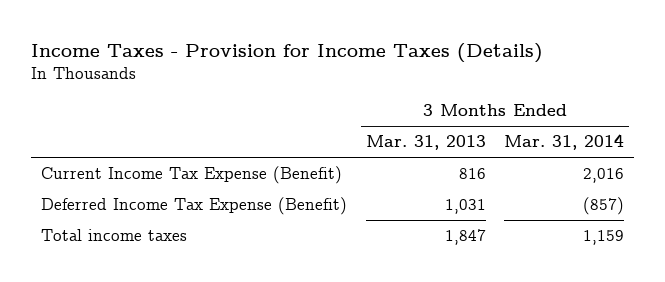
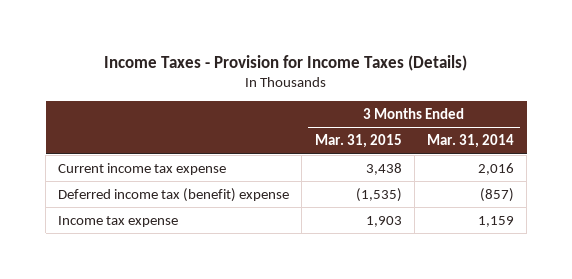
[365,135,486,151] Mar. 31, 2013 -> none
none -> [314,134,402,149] Mar. 31, 2015
[40,166,342,185] Current Income Tax Expense (Benefit) -> [58,162,227,175] Current income tax expense
[40,197,347,216] Deferred Income Tax Expense (Benefit) -> [58,187,290,202] Deferred income tax (benefit) expense
[40,229,187,242] Total income taxes -> [58,215,179,227] Income tax expense

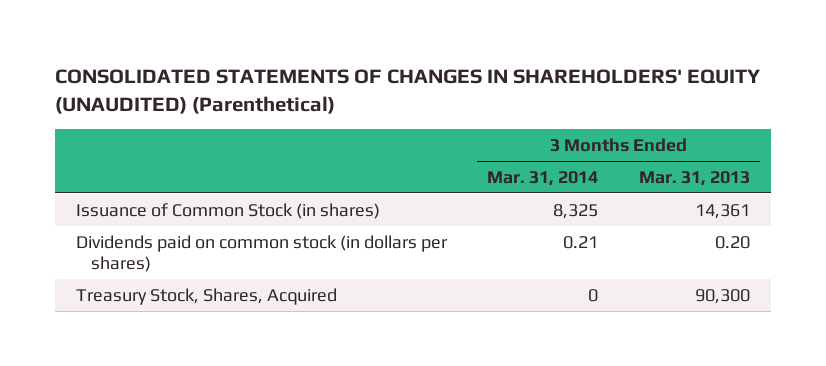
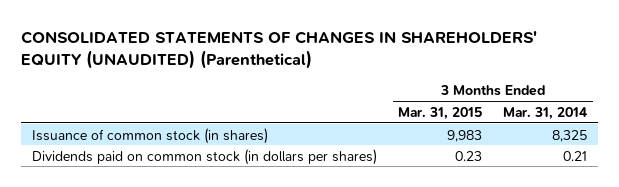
[639,170,751,186] Mar. 31, 2013 -> none
none -> [398,106,483,120] Mar. 31, 2015
[75,202,380,219] Issuance of Common Stock (in shares) -> [31,127,268,144] Issuance of common stock (in shares)
[75,287,337,305] Treasury Stock, Shares, Acquired -> none

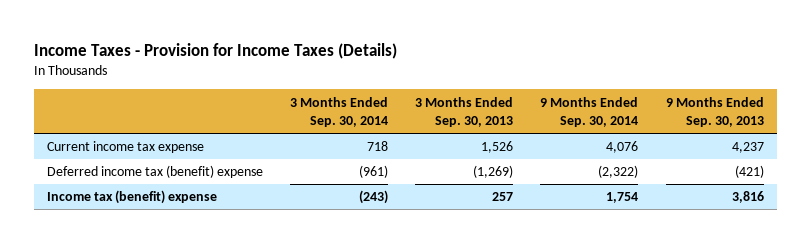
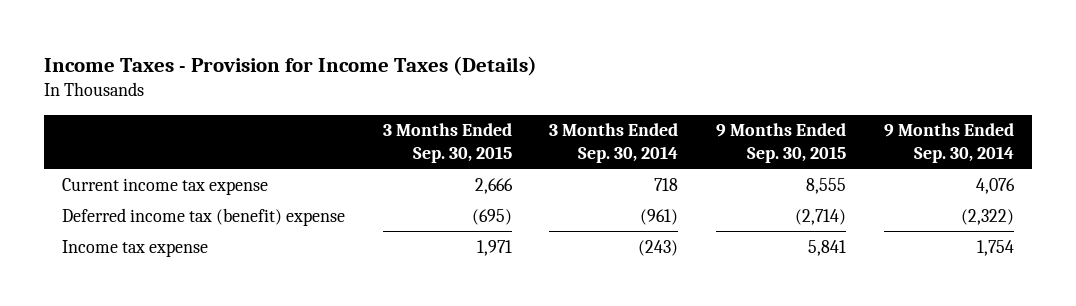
[415,96,514,128] 3 Months Ended Sep. 30, 2013 -> none
[665,96,764,128] 9 Months Ended Sep. 30, 2013 -> none
none -> [382,123,512,164] 3 Months Ended Sep. 30, 2015
none -> [716,123,847,164] 9 Months Ended Sep. 30, 2015
[47,190,218,205] Income tax (benefit) expense -> [62,239,209,257] Income tax expense

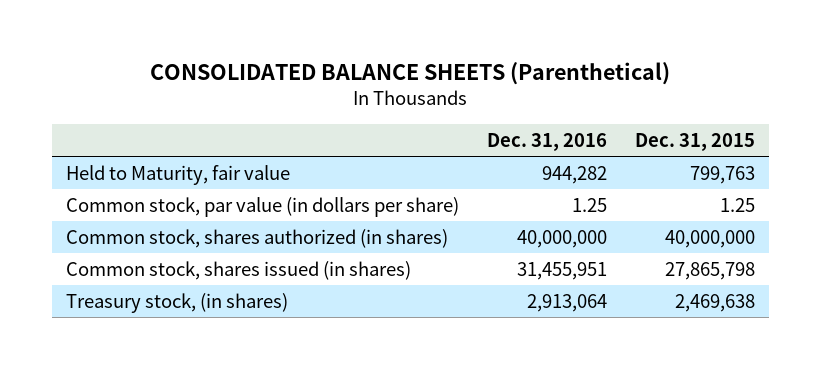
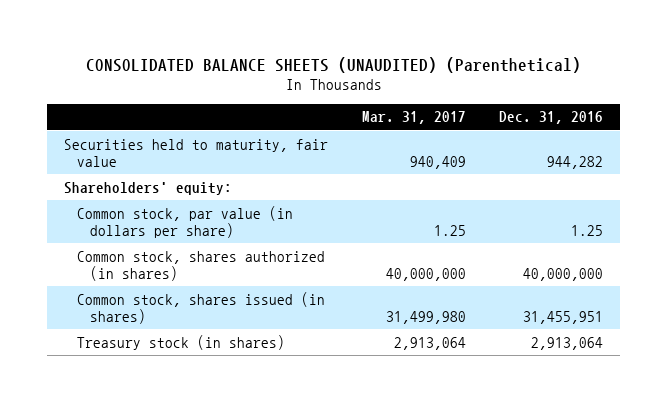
[150,62,671,86] CONSOLIDATED BALANCE SHEETS (Parenthetical) -> [85,56,581,73] CONSOLIDATED BALANCE SHEETS (UNAUDITED) (Parenthetical)
[635,132,756,151] Dec. 31, 2015 -> none
none -> [361,111,466,125] Mar. 31, 2017
[65,164,290,185] Held to Maturity, fair value -> [63,138,328,167] Securities held to maturity, fair value
none -> [63,181,232,195] Shareholders' equity:
[65,292,288,313] Treasury stock, (in shares) -> [77,334,286,350] Treasury stock (in shares)

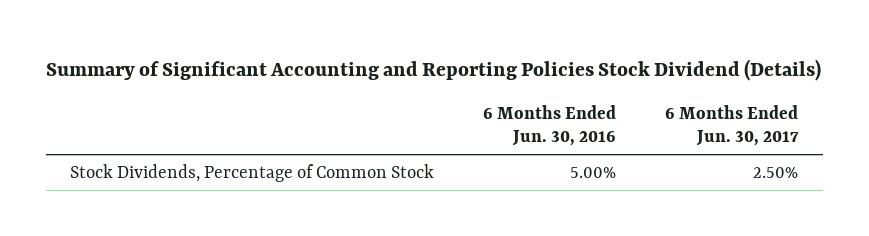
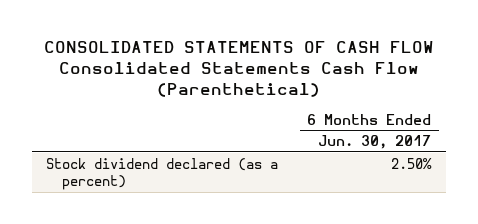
[45,59,821,82] Summary of Significant Accounting and Reporting Policies Stock Dividend (Details) -> [43,41,434,98] CONSOLIDATED STATEMENTS OF CASH FLOW Consolidated Statements Cash Flow (Parenthetical)
[483,104,617,147] 6 Months Ended Jun. 30, 2016 -> none
[70,163,435,182] Stock Dividends, Percentage of Common Stock -> [46,157,279,191] Stock dividend declared (as a percent)

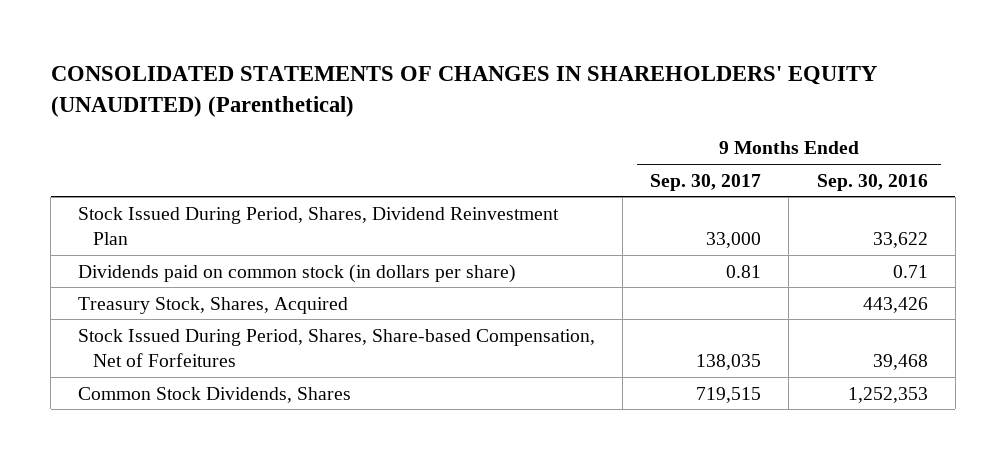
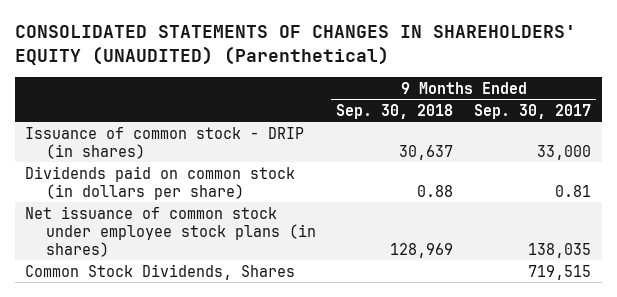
[816,173,928,191] Sep. 30, 2016 -> none
none -> [336,103,454,119] Sep. 30, 2018
[78,206,560,245] Stock Issued During Period, Shares, Dividend Reinvestment Plan -> [25,126,305,159] Issuance of common stock - DRIP (in shares)
[78,296,349,314] Treasury Stock, Shares, Acquired -> none
[78,328,596,367] Stock Issued During Period, Shares, Share-based Compensation, Net of Forfeitures -> [25,205,316,257] Net issuance of common stock under employee stock plans (in shares)

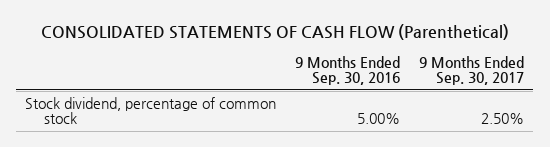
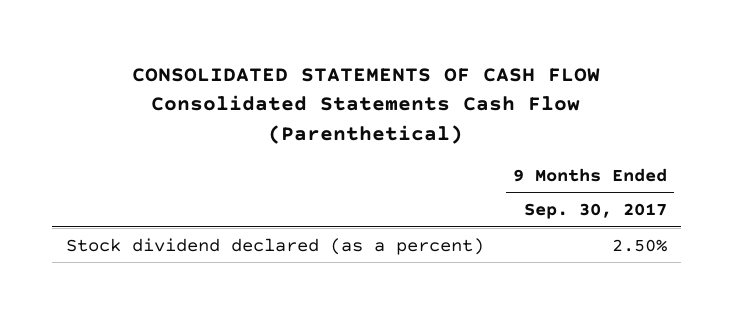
[40,23,509,40] CONSOLIDATED STATEMENTS OF CASH FLOW (Parenthetical) -> [132,68,601,144] CONSOLIDATED STATEMENTS OF CASH FLOW Consolidated Statements Cash Flow (Parenthetical)
[295,55,401,86] 9 Months Ended Sep. 30, 2016 -> none
[25,96,277,125] Stock dividend, percentage of common stock -> [66,237,485,255] Stock dividend declared (as a percent)

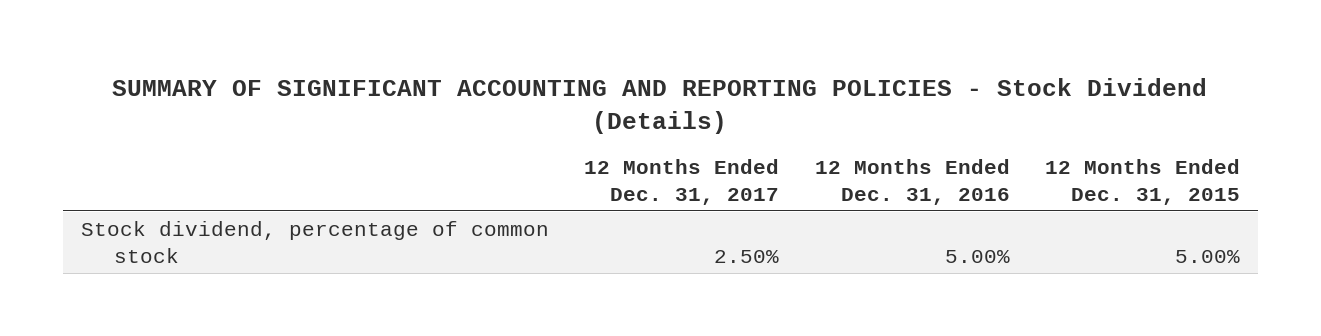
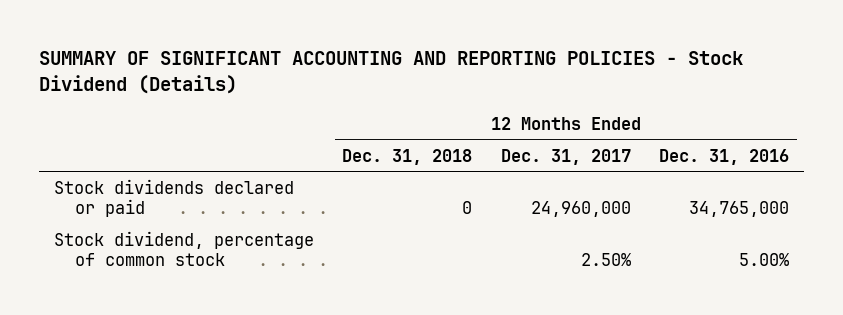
[1045,159,1241,205] 12 Months Ended Dec. 31, 2015 -> none
none -> [342,148,473,165] Dec. 31, 2018
none -> [53,179,294,218] Stock dividends declared or paid

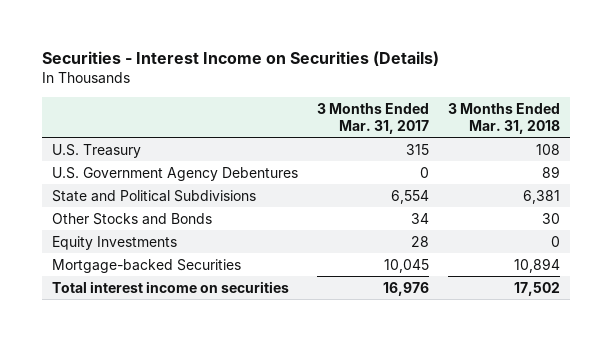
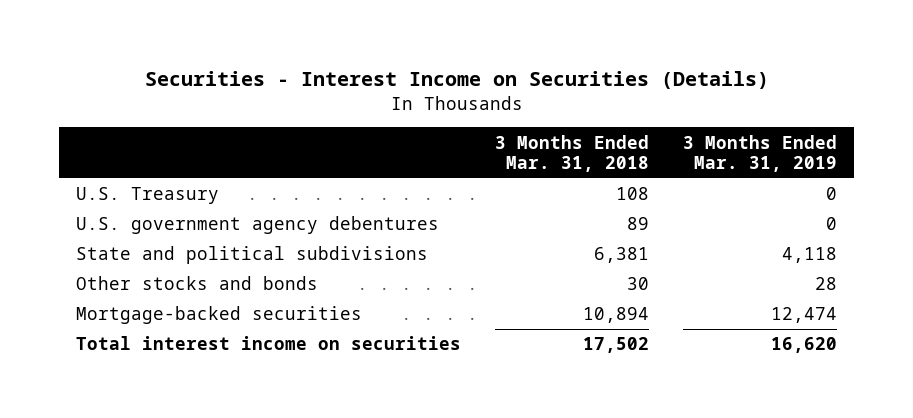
[317,102,430,134] 3 Months Ended Mar. 31, 2017 -> none
none -> [683,134,838,172] 3 Months Ended Mar. 31, 2019
[51,235,177,250] Equity Investments -> none
[51,166,298,181] U.S. Government Agency Debentures -> [76,216,440,235] U.S. government agency debentures
[51,189,256,202] State and Political Subdivisions -> [76,246,429,265] State and political subdivisions
[51,212,212,225] Other Stocks and Bonds -> [76,276,319,291] Other stocks and bonds
[51,258,241,273] Mortgage-backed Securities -> [76,306,363,325] Mortgage-backed securities

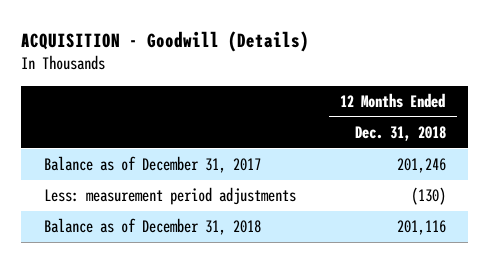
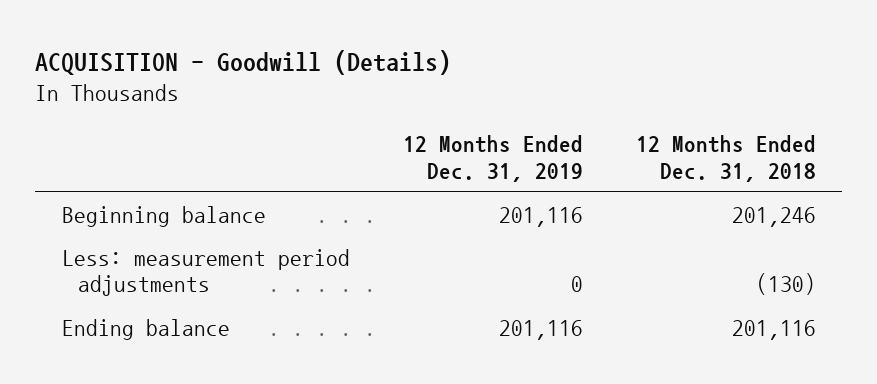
none -> [402,134,583,182] 12 Months Ended Dec. 31, 2019
[43,156,261,174] Balance as of December 31, 2017 -> [61,205,266,227] Beginning balance
[43,218,261,236] Balance as of December 31, 2018 -> [61,318,230,340] Ending balance

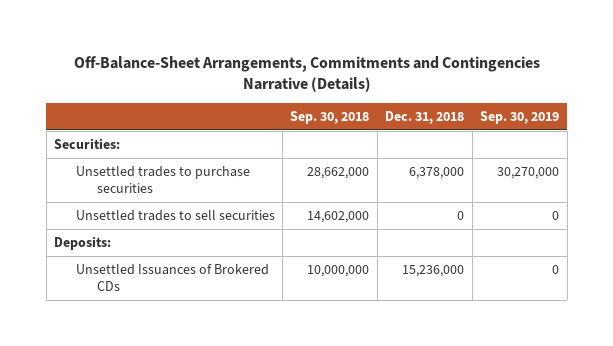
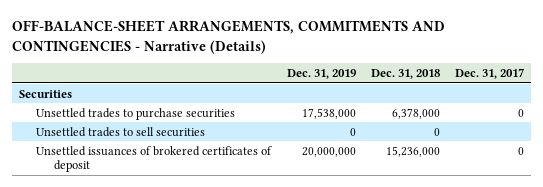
[73,55,540,93] Off-Balance-Sheet Arrangements, Commitments and Contingencies Narrative (Details) -> [11,20,445,54] OFF-BALANCE-SHEET ARRANGEMENTS, COMMITMENTS AND CONTINGENCIES - Narrative (Details)
[290,111,370,125] Sep. 30, 2018 -> none
[480,111,560,125] Sep. 30, 2019 -> none
none -> [286,69,356,80] Dec. 31, 2019
none -> [454,68,524,80] Dec. 31, 2017
[54,137,121,149] Securities: -> [19,89,73,98] Securities
[54,235,112,250] Deposits: -> none
[75,263,269,291] Unsettled Issuances of Brokered CDs -> [36,145,273,173] Unsettled issuances of brokered certificates of deposit

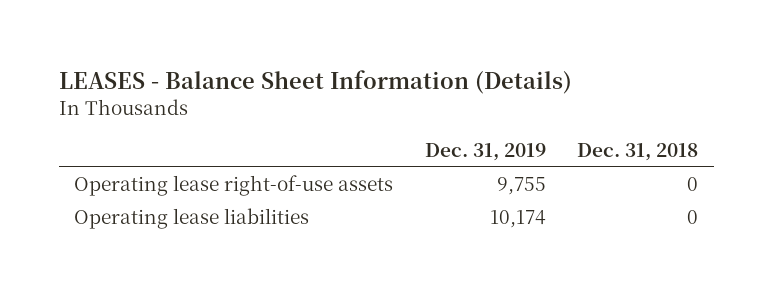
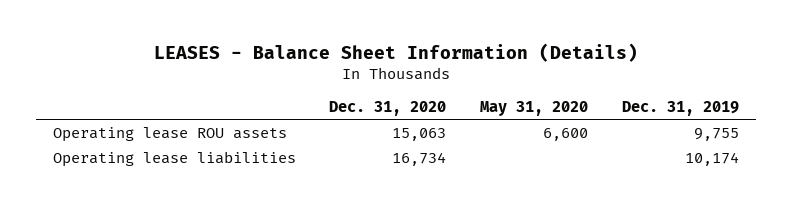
[577,143,699,162] Dec. 31, 2018 -> none
none -> [329,101,447,117] Dec. 31, 2020
none -> [480,101,589,117] May 31, 2020
[74,175,394,197] Operating lease right-of-use assets -> [52,126,287,142] Operating lease ROU assets

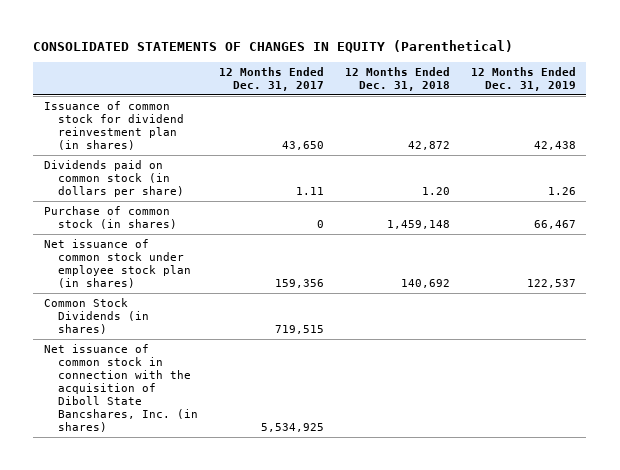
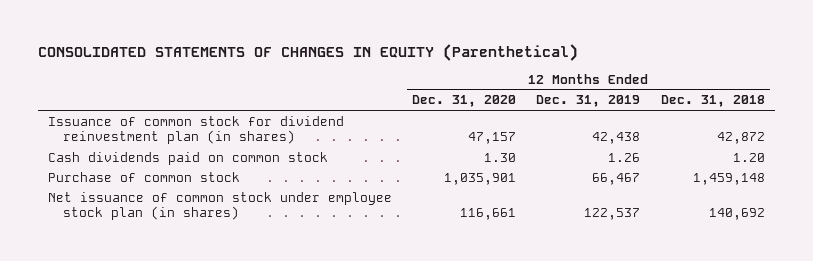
[218,66,324,91] 12 Months Ended Dec. 31, 2017 -> none
none -> [412,95,517,108] Dec. 31, 2020
[43,159,184,198] Dividends paid on common stock (in dollars per share) -> [47,151,328,165] Cash dividends paid on common stock
[43,205,177,230] Purchase of common stock (in shares) -> [47,171,240,182] Purchase of common stock
[43,297,149,335] Common Stock Dividends (in shares) -> none
[43,343,198,433] Net issuance of common stock in connection with the acquisition of Diboll State Bancshares, Inc. (in shares) -> none

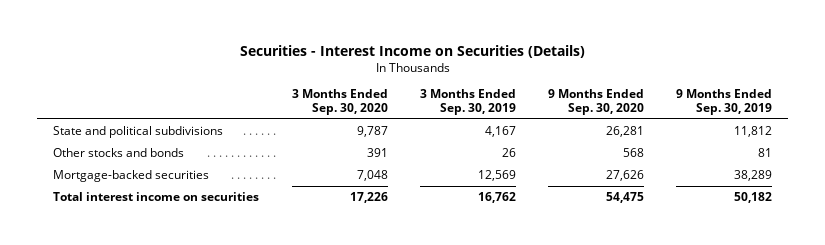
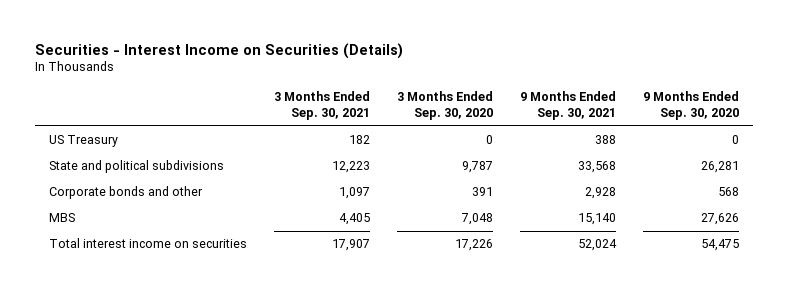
[419,89,516,116] 3 Months Ended Sep. 30, 2019 -> none
[675,89,772,116] 9 Months Ended Sep. 30, 2019 -> none
none -> [273,91,370,121] 3 Months Ended Sep. 30, 2021
none -> [519,91,616,121] 9 Months Ended Sep. 30, 2021
none -> [48,135,118,148] US Treasury
[53,147,185,157] Other stocks and bonds -> [48,186,203,200] Corporate bonds and other
[53,169,210,182] Mortgage-backed securities -> [48,213,75,223] MBS

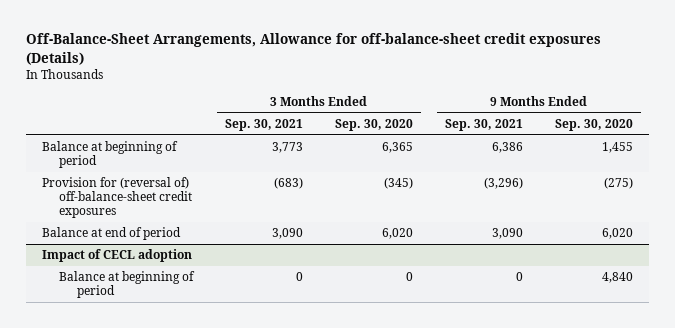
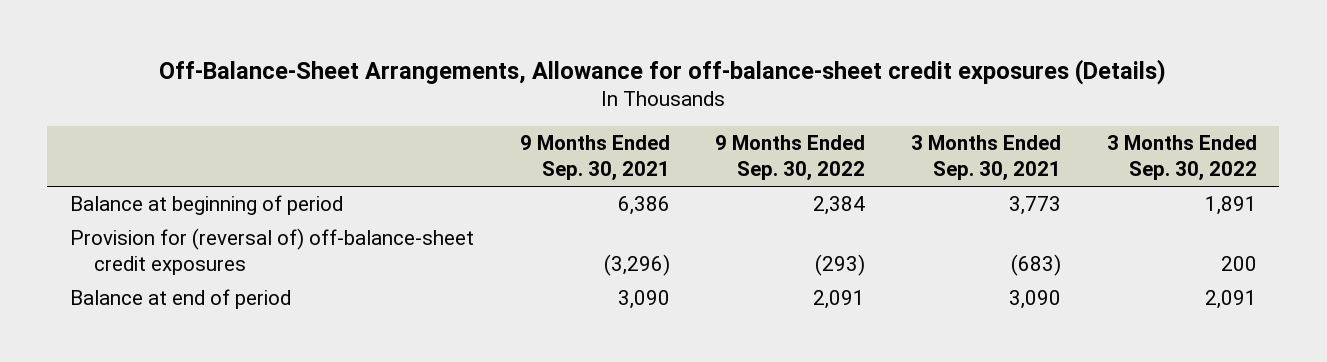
[335,118,414,131] Sep. 30, 2020 -> none
[555,118,634,131] Sep. 30, 2020 -> none
none -> [715,135,866,182] 9 Months Ended Sep. 30, 2022
none -> [1106,135,1257,182] 3 Months Ended Sep. 30, 2022
[41,249,192,263] Impact of CECL adoption -> none
[59,271,196,299] Balance at beginning of period -> none

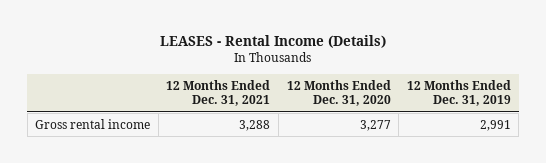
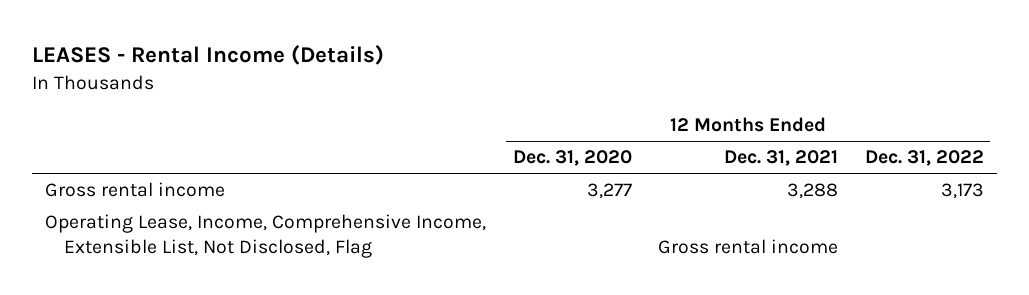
[406,79,511,107] 12 Months Ended Dec. 31, 2019 -> none
none -> [864,150,984,167] Dec. 31, 2022
none -> [45,214,487,259] Operating Lease, Income, Comprehensive Income, Extensible List, Not Disclosed, Flag

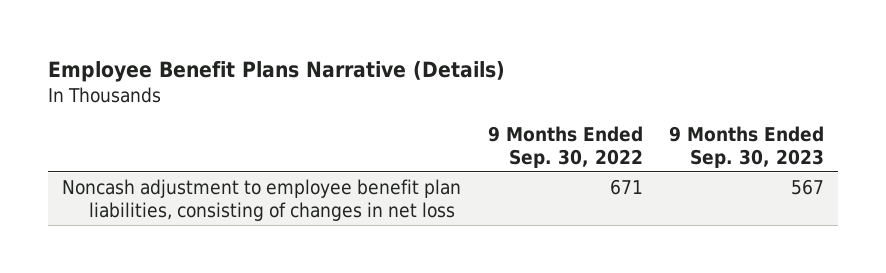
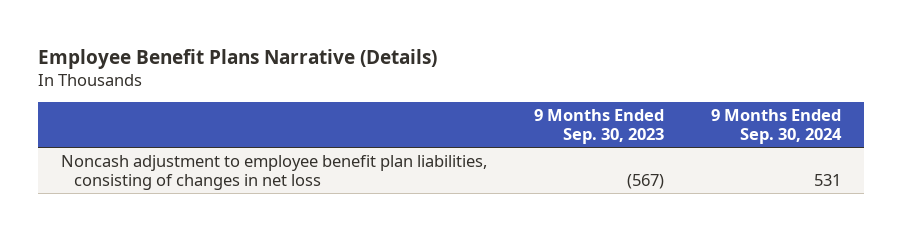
[487,126,643,168] 9 Months Ended Sep. 30, 2022 -> none
none -> [710,109,842,145] 9 Months Ended Sep. 30, 2024
[791,179,825,196] 567 -> [627,173,665,189] (567)

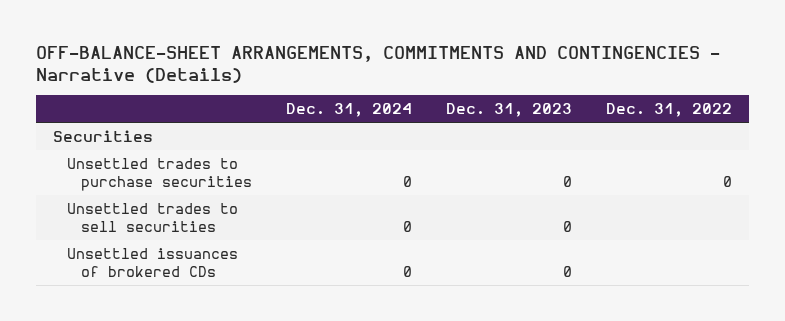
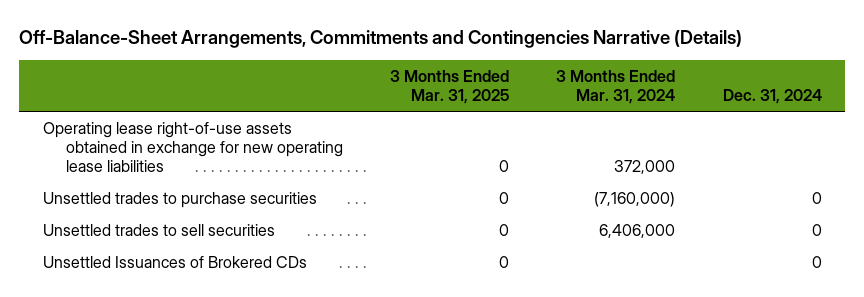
[36,45,721,84] OFF-BALANCE-SHEET ARRANGEMENTS, COMMITMENTS AND CONTINGENCIES - Narrative (Details) -> [19,30,743,49] Off-Balance-Sheet Arrangements, Commitments and Contingencies Narrative (Details)
[446,103,573,118] Dec. 31, 2023 -> none
[606,103,733,118] Dec. 31, 2022 -> none
none -> [390,70,510,105] 3 Months Ended Mar. 31, 2025
none -> [556,70,676,105] 3 Months Ended Mar. 31, 2024
[53,129,154,142] Securities -> none
none -> [42,121,343,173] Operating lease right-of-use assets obtained in exchange for new operating lease liabilities
[67,247,239,277] Unsettled issuances of brokered CDs -> [42,255,307,268] Unsettled Issuances of Brokered CDs

